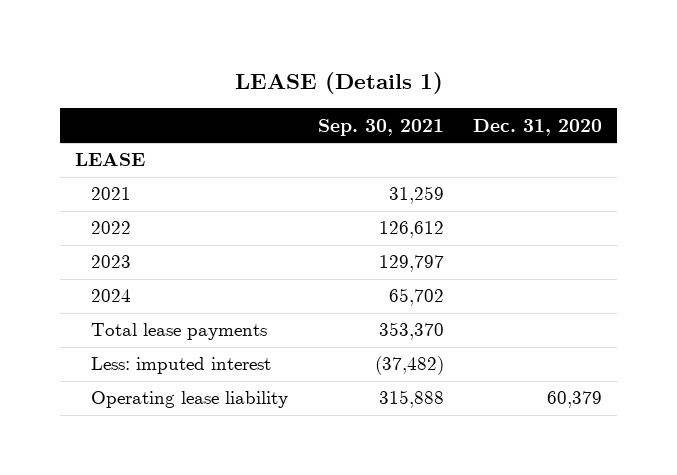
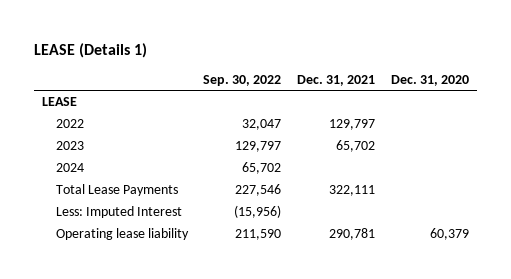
[317,118,444,136] Sep. 30, 2021 -> none
none -> [203,74,282,86] Sep. 30, 2022
none -> [297,74,376,86] Dec. 31, 2021
[91,187,132,201] 2021 -> none
[91,323,268,341] Total lease payments -> [55,184,178,197] Total Lease Payments
[91,357,272,375] Less: imputed interest -> [55,206,182,219] Less: Imputed Interest

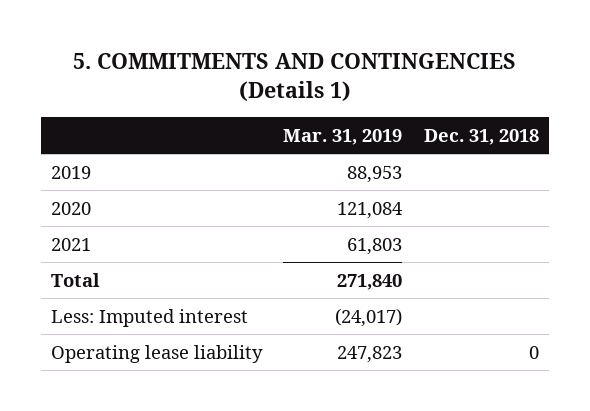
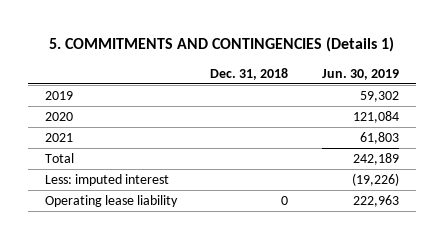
[283,128,403,145] Mar. 31, 2019 -> none
none -> [322,68,400,80] Jun. 30, 2019
[51,308,249,327] Less: Imputed interest -> [44,173,169,186] Less: imputed interest

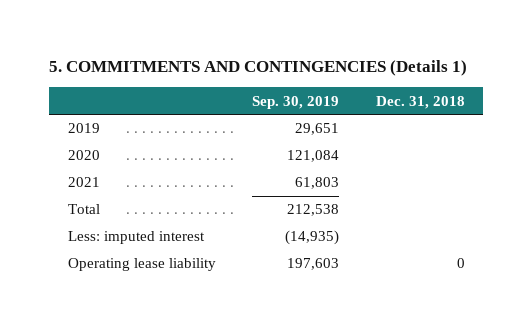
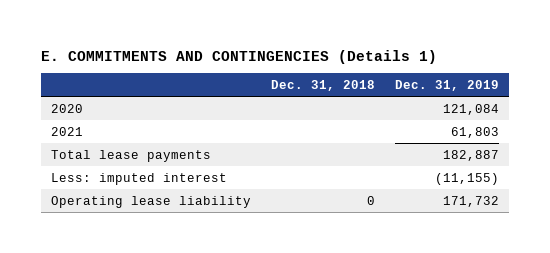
[49,60,468,77] 5. COMMITMENTS AND CONTINGENCIES (Details 1) -> [41,49,438,64] E. COMMITMENTS AND CONTINGENCIES (Details 1)
[252,95,340,109] Sep. 30, 2019 -> none
none -> [394,80,499,92] Dec. 31, 2019
[67,123,100,134] 2019 -> none
[67,204,100,215] Total -> [51,149,212,162] Total lease payments

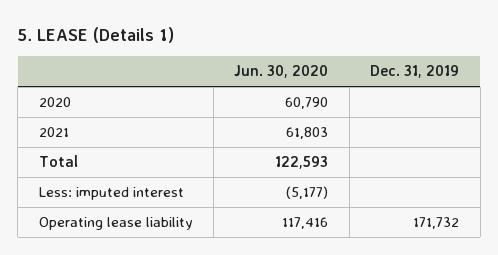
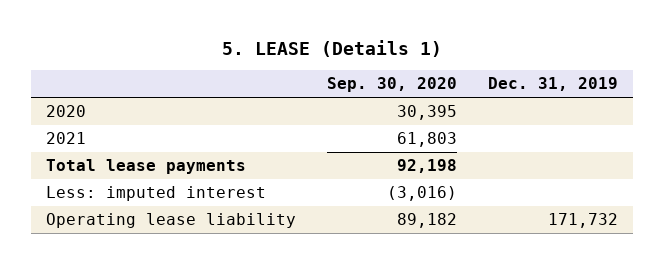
[234,65,329,79] Jun. 30, 2020 -> none
none -> [326,77,457,93] Sep. 30, 2020
[38,154,78,167] Total -> [45,159,246,175] Total lease payments

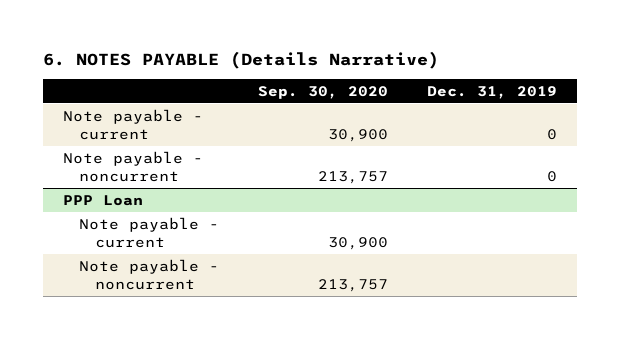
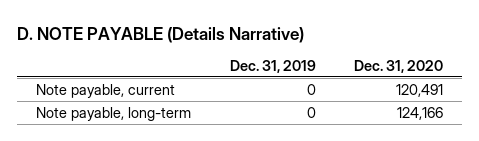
[43,51,440,70] 6. NOTES PAYABLE (Details Narrative) -> [16,26,304,43] D. NOTE PAYABLE (Details Narrative)
[258,85,389,99] Sep. 30, 2020 -> none
none -> [353,59,443,73] Dec. 31, 2020
[62,194,143,206] PPP Loan -> none
[78,216,219,248] Note payable - current -> none
[78,258,219,290] Note payable - noncurrent -> none
[62,108,203,140] Note payable - current -> [36,83,176,98] Note payable, current
[62,150,203,182] Note payable - noncurrent -> [36,106,192,121] Note payable, long-term

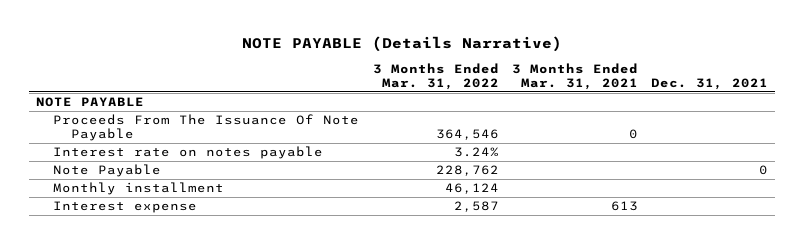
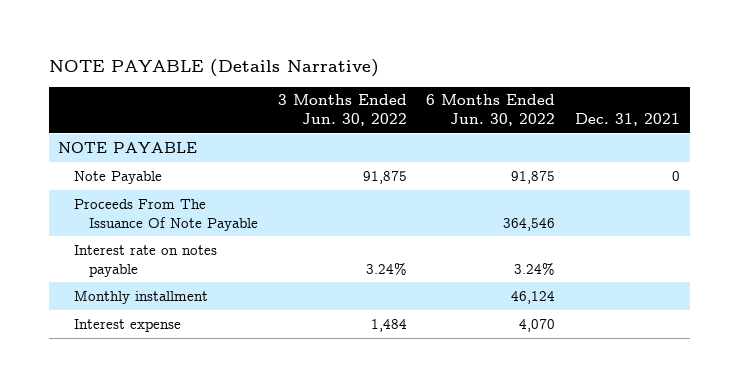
[372,62,499,91] 3 Months Ended Mar. 31, 2022 -> none
[511,62,638,91] 3 Months Ended Mar. 31, 2021 -> none
none -> [277,94,407,127] 3 Months Ended Jun. 30, 2022
none -> [426,94,556,127] 6 Months Ended Jun. 30, 2022
[53,164,162,178] Note Payable -> [73,170,162,184] Note Payable

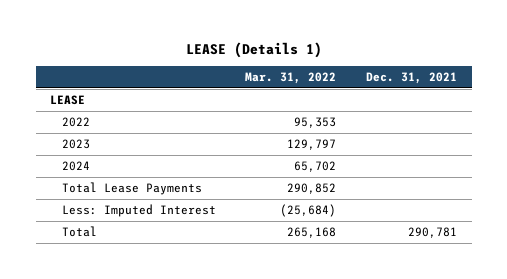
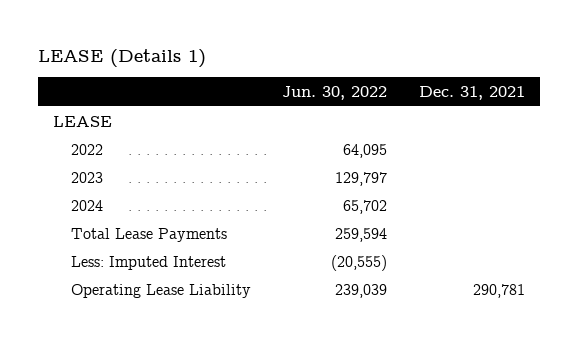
[245,72,337,85] Mar. 31, 2022 -> none
none -> [282,85,388,100] Jun. 30, 2022
[61,226,97,238] Total -> [71,283,252,298] Operating Lease Liability

